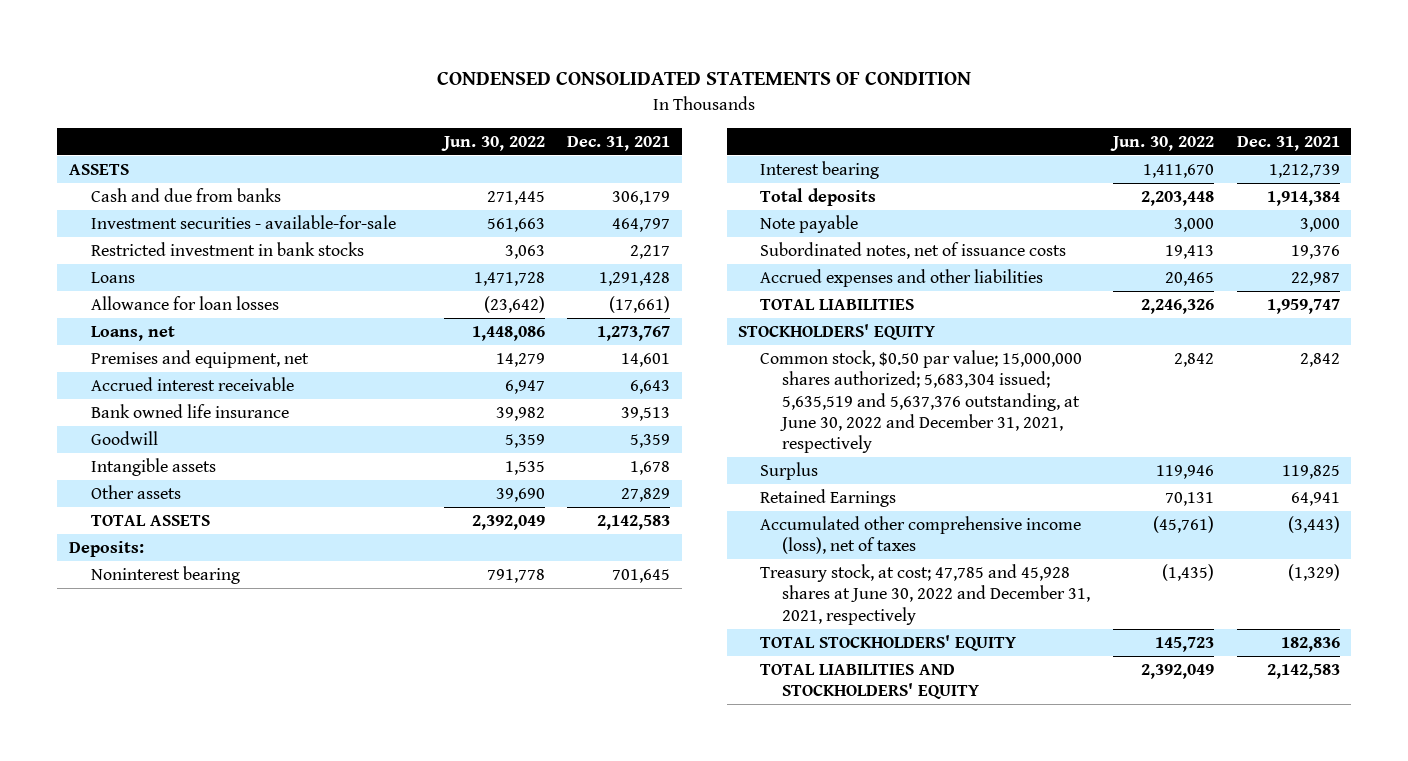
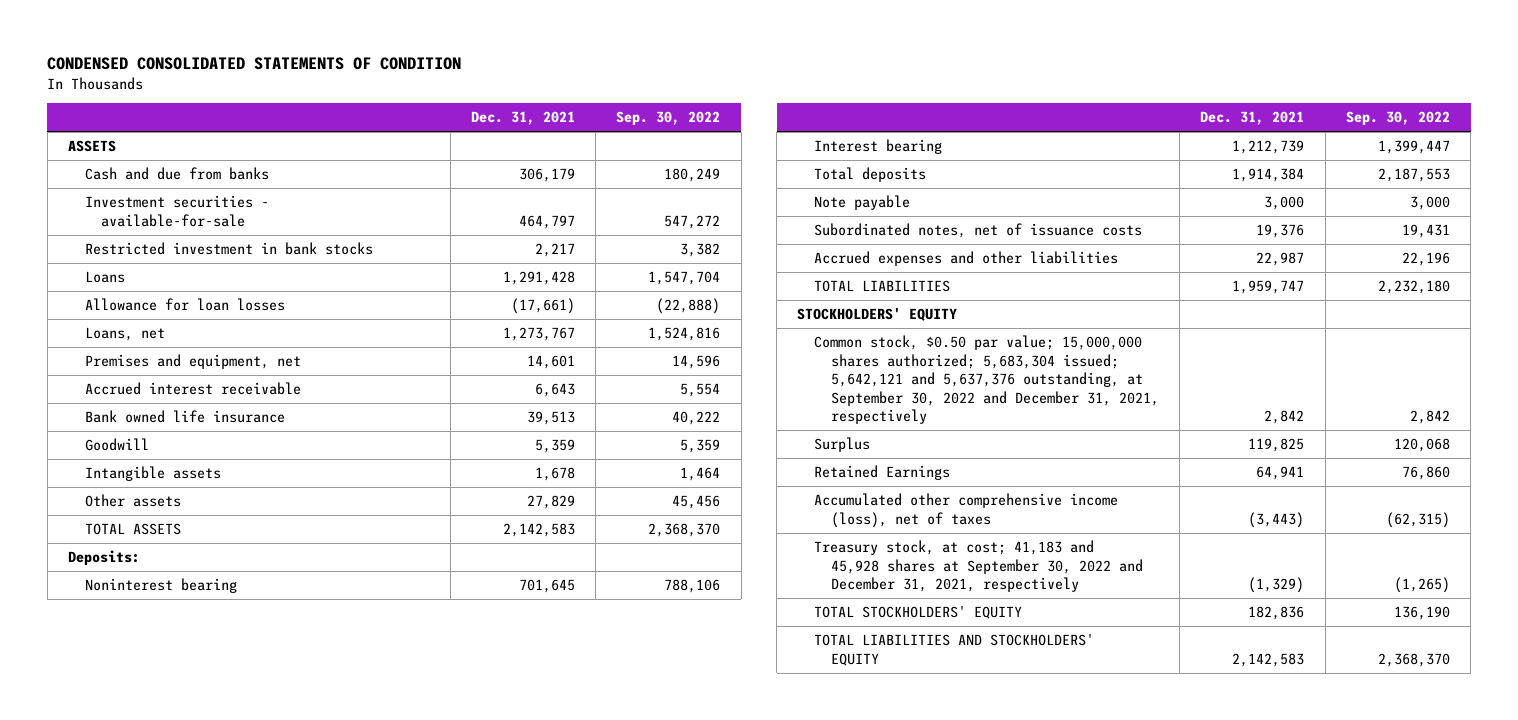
[440,135,545,151] Jun. 30, 2022 -> none
none -> [616,111,721,126] Sep. 30, 2022
[760,350,1083,454] Common stock, $0.50 par value; 15,000,000 shares authorized; 5,683,304 issued; 5,635,519 and 5,637,376 outstanding, at June 30, 2022 and December 31, 2021, respectively -> [814,335,1159,425] Common stock, $0.50 par value; 15,000,000 shares authorized; 5,683,304 issued; 5,642,121 and 5,637,376 outstanding, at September 30, 2022 and December 31, 2021, respectively
[760,564,1091,625] Treasury stock, at cost; 47,785 and 45,928 shares at June 30, 2022 and December 31, 2021, respectively -> [814,540,1143,593] Treasury stock, at cost; 41,183 and 45,928 shares at September 30, 2022 and December 31, 2021, respectively

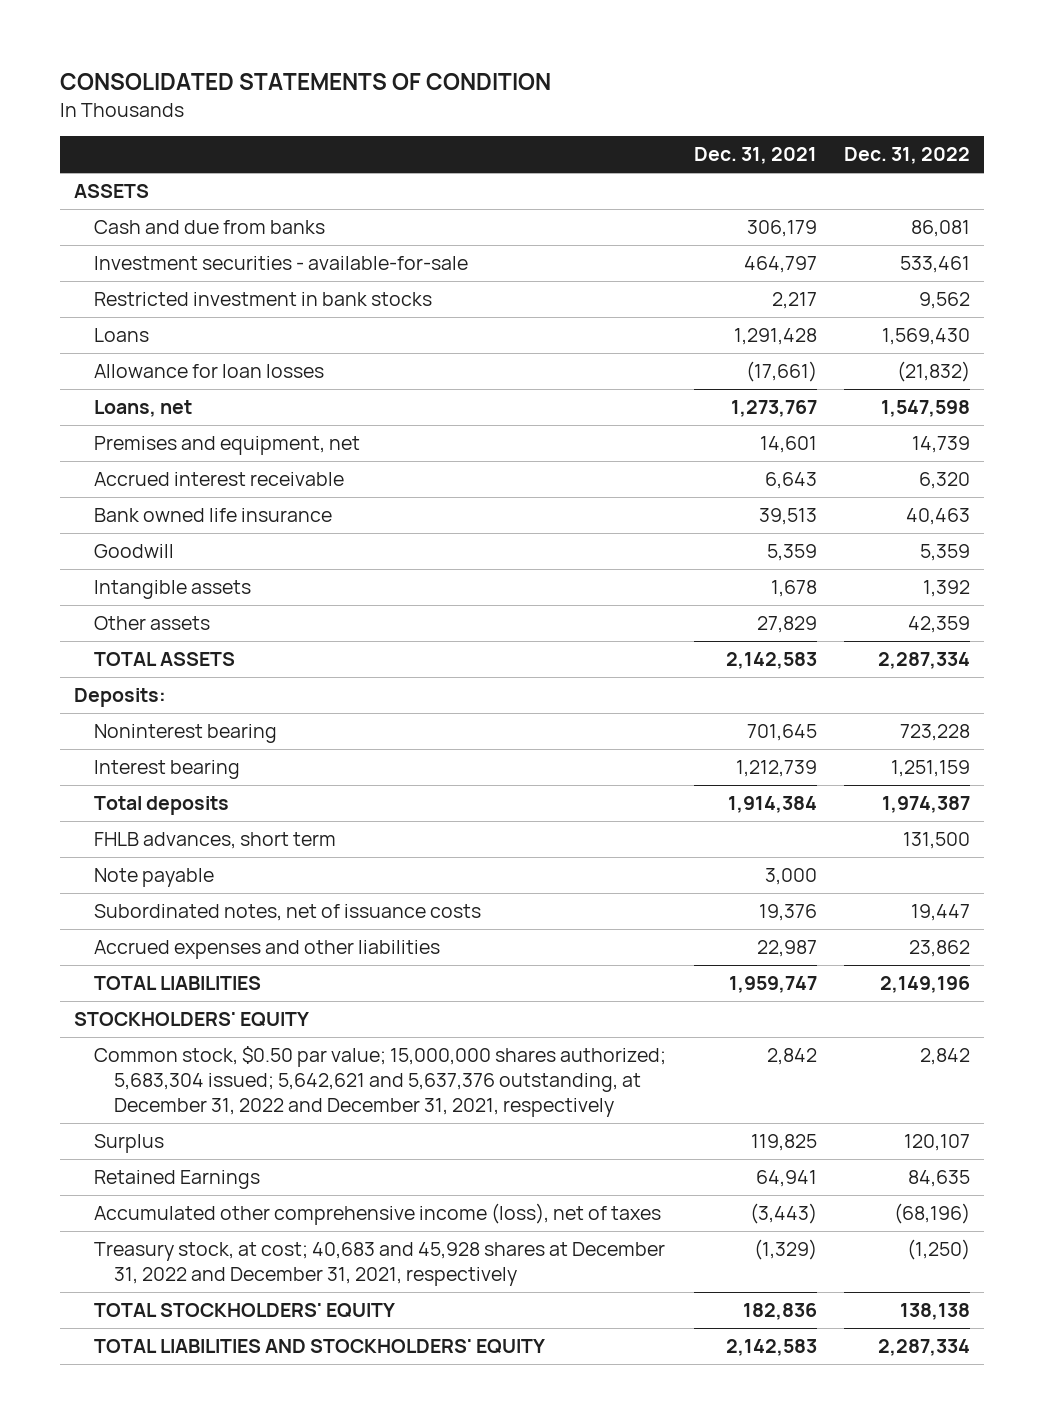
[47,57,462,71] CONDENSED CONSOLIDATED STATEMENTS OF CONDITION -> [59,73,551,91] CONSOLIDATED STATEMENTS OF CONDITION
[616,111,721,126] Sep. 30, 2022 -> none
none -> [844,147,971,165] Dec. 31, 2022
none -> [93,832,336,850] FHLB advances, short term
[814,335,1159,425] Common stock, $0.50 par value; 15,000,000 shares authorized; 5,683,304 issued; 5,642,121 and 5,637,376 outstanding, at September 30, 2022 and December 31, 2021, respectively -> [93,1046,666,1117] Common stock, $0.50 par value; 15,000,000 shares authorized; 5,683,304 issued; 5,642,621 and 5,637,376 outstanding, at December 31, 2022 and December 31, 2021, respectively
[814,540,1143,593] Treasury stock, at cost; 41,183 and 45,928 shares at September 30, 2022 and December 31, 2021, respectively -> [93,1242,665,1286] Treasury stock, at cost; 40,683 and 45,928 shares at December 31, 2022 and December 31, 2021, respectively

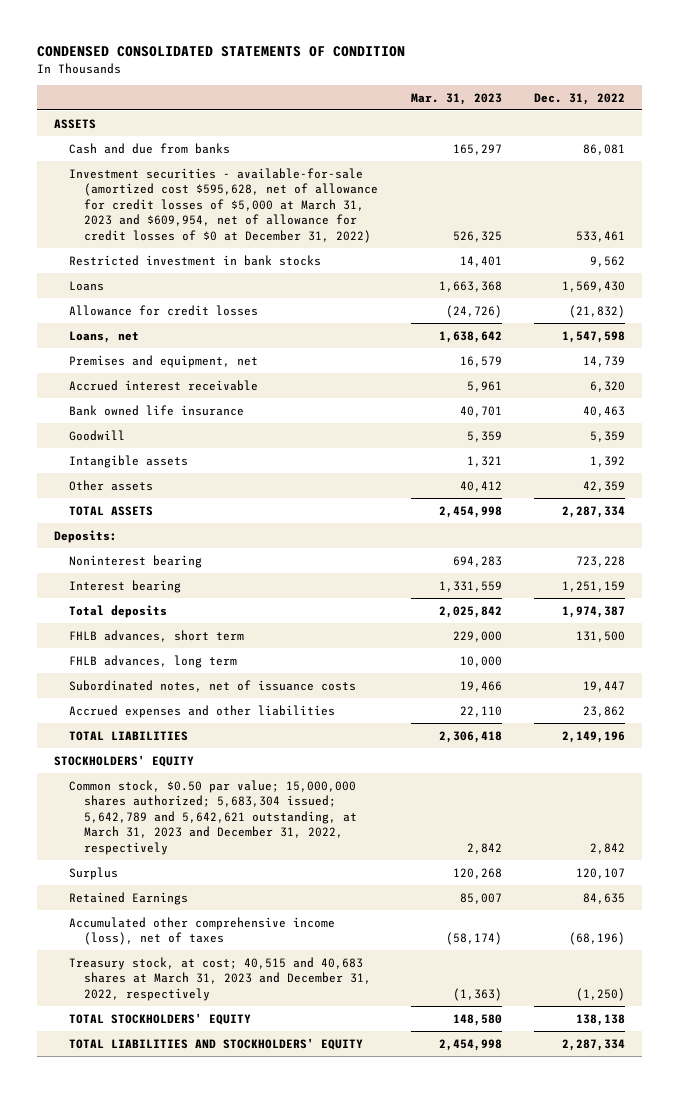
[59,73,551,91] CONSOLIDATED STATEMENTS OF CONDITION -> [37,46,406,58] CONDENSED CONSOLIDATED STATEMENTS OF CONDITION
[693,147,817,165] Dec. 31, 2021 -> none
none -> [410,92,502,105] Mar. 31, 2023
[93,256,468,271] Investment securities - available-for-sale -> [68,167,378,243] Investment securities - available-for-sale (amortized cost $595,628, net of allowance for credit losses of $5,000 at March 31, 2023 and $609,954, net of allowance for credit losses of $0 at December 31, 2022)
[93,364,324,379] Allowance for loan losses -> [68,304,258,316] Allowance for credit losses
[93,868,214,888] Note payable -> none
none -> [68,654,237,668] FHLB advances, long term
[93,1046,666,1117] Common stock, $0.50 par value; 15,000,000 shares authorized; 5,683,304 issued; 5,642,621 and 5,637,376 outstanding, at December 31, 2022 and December 31, 2021, respectively -> [68,779,357,855] Common stock, $0.50 par value; 15,000,000 shares authorized; 5,683,304 issued; 5,642,789 and 5,642,621 outstanding, at March 31, 2023 and December 31, 2022, respectively
[93,1242,665,1286] Treasury stock, at cost; 40,683 and 45,928 shares at December 31, 2022 and December 31, 2021, respectively -> [68,956,371,1001] Treasury stock, at cost; 40,515 and 40,683 shares at March 31, 2023 and December 31, 2022, respectively

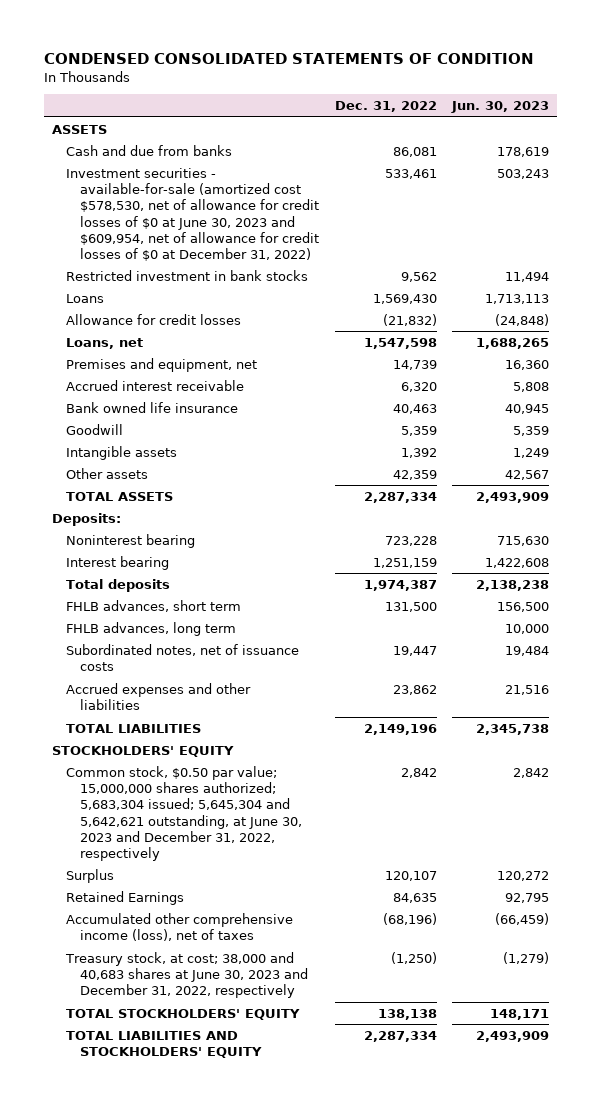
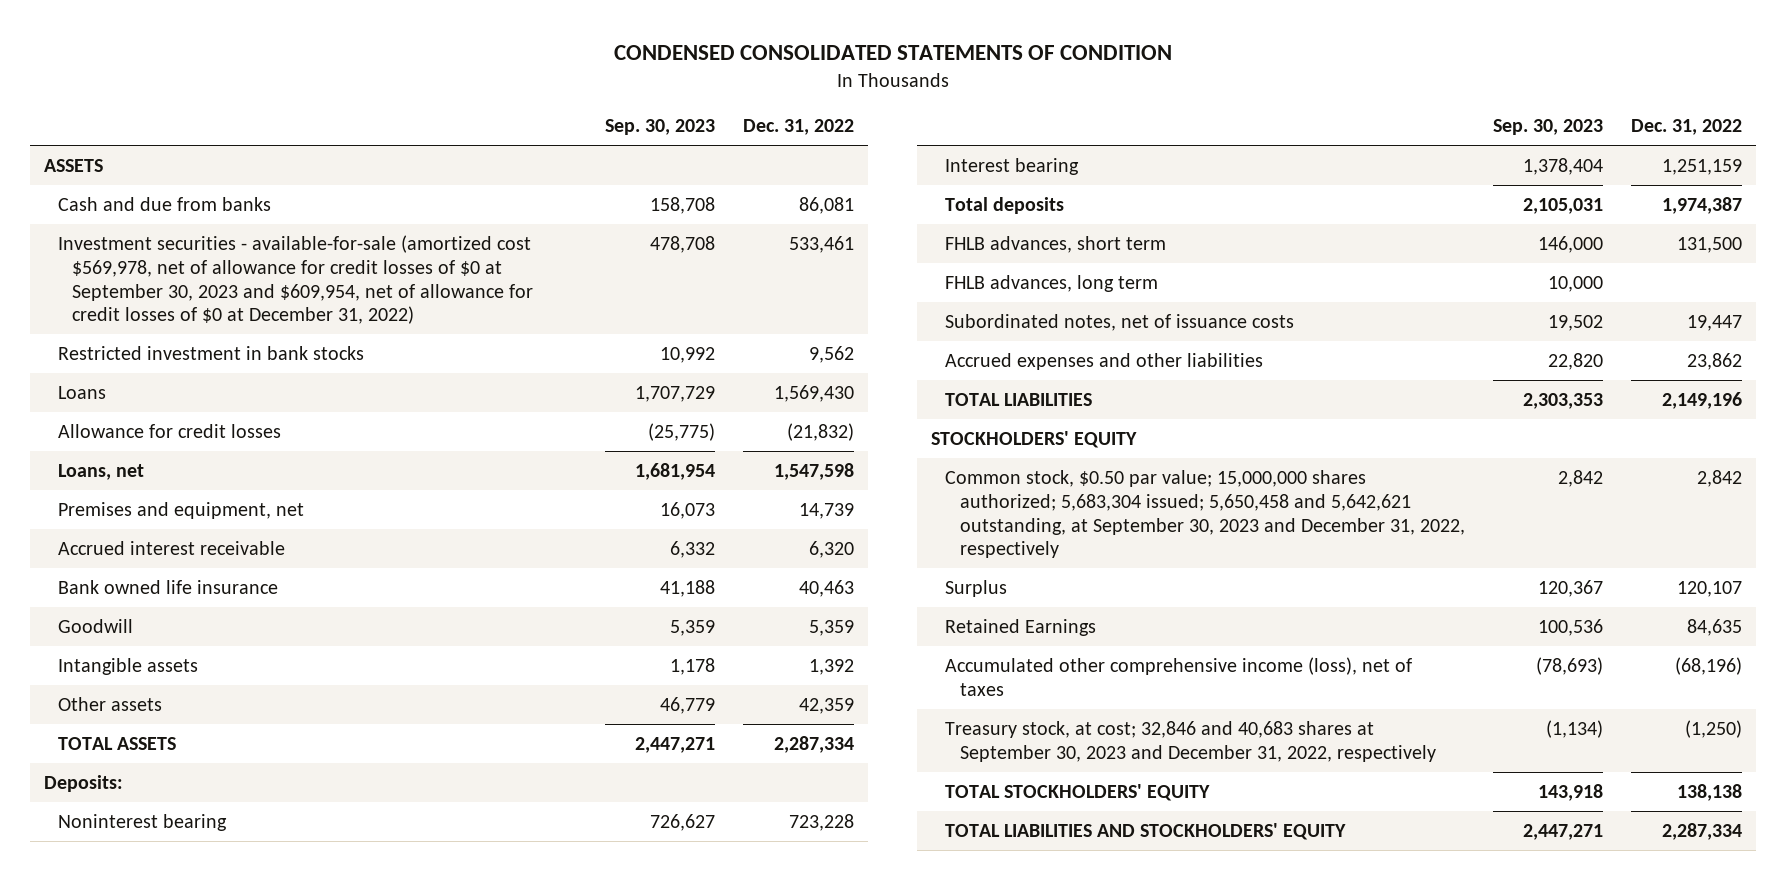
[451,101,550,114] Jun. 30, 2023 -> none
none -> [605,119,716,136] Sep. 30, 2023
[65,167,319,261] Investment securities - available-for-sale (amortized cost $578,530, net of allowance for credit losses of $0 at June 30, 2023 and $609,954, net of allowance for credit losses of $0 at December 31, 2022) -> [57,234,534,325] Investment securities - available-for-sale (amortized cost $569,978, net of allowance for credit losses of $0 at September 30, 2023 and $609,954, net of allowance for credit losses of $0 at December 31, 2022)
[65,765,302,861] Common stock, $0.50 par value; 15,000,000 shares authorized; 5,683,304 issued; 5,645,304 and 5,642,621 outstanding, at June 30, 2023 and December 31, 2022, respectively -> [945,469,1465,559] Common stock, $0.50 par value; 15,000,000 shares authorized; 5,683,304 issued; 5,650,458 and 5,642,621 outstanding, at September 30, 2023 and December 31, 2022, respectively
[64,951,308,999] Treasury stock, at cost; 38,000 and 40,683 shares at June 30, 2023 and December 31, 2022, respectively -> [945,720,1436,762] Treasury stock, at cost; 32,846 and 40,683 shares at September 30, 2023 and December 31, 2022, respectively

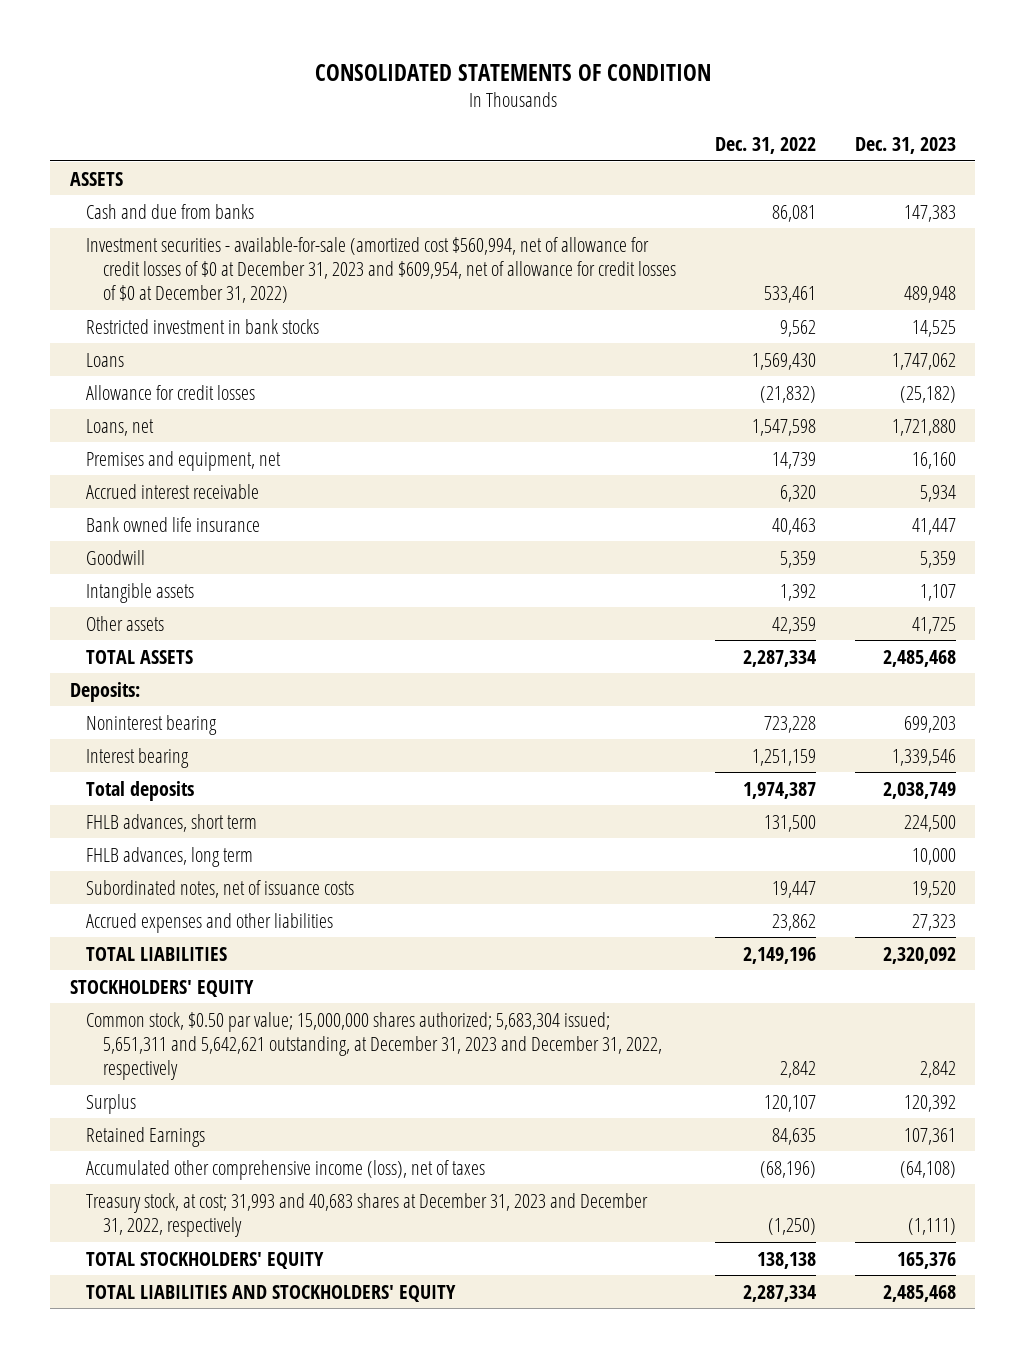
[613,45,1172,61] CONDENSED CONSOLIDATED STATEMENTS OF CONDITION -> [314,63,711,81] CONSOLIDATED STATEMENTS OF CONDITION
[605,119,716,136] Sep. 30, 2023 -> none
none -> [854,136,956,154] Dec. 31, 2023
[57,234,534,325] Investment securities - available-for-sale (amortized cost $569,978, net of allowance for credit losses of $0 at September 30, 2023 and $609,954, net of allowance for credit losses of $0 at December 31, 2022) -> [86,236,676,304] Investment securities - available-for-sale (amortized cost $560,994, net of allowance for credit losses of $0 at December 31, 2023 and $609,954, net of allowance for credit losses of $0 at December 31, 2022)
[945,469,1465,559] Common stock, $0.50 par value; 15,000,000 shares authorized; 5,683,304 issued; 5,650,458 and 5,642,621 outstanding, at September 30, 2023 and December 31, 2022, respectively -> [86,1011,662,1081] Common stock, $0.50 par value; 15,000,000 shares authorized; 5,683,304 issued; 5,651,311 and 5,642,621 outstanding, at December 31, 2023 and December 31, 2022, respectively
[945,720,1436,762] Treasury stock, at cost; 32,846 and 40,683 shares at September 30, 2023 and December 31, 2022, respectively -> [86,1192,649,1237] Treasury stock, at cost; 31,993 and 40,683 shares at December 31, 2023 and December 31, 2022, respectively

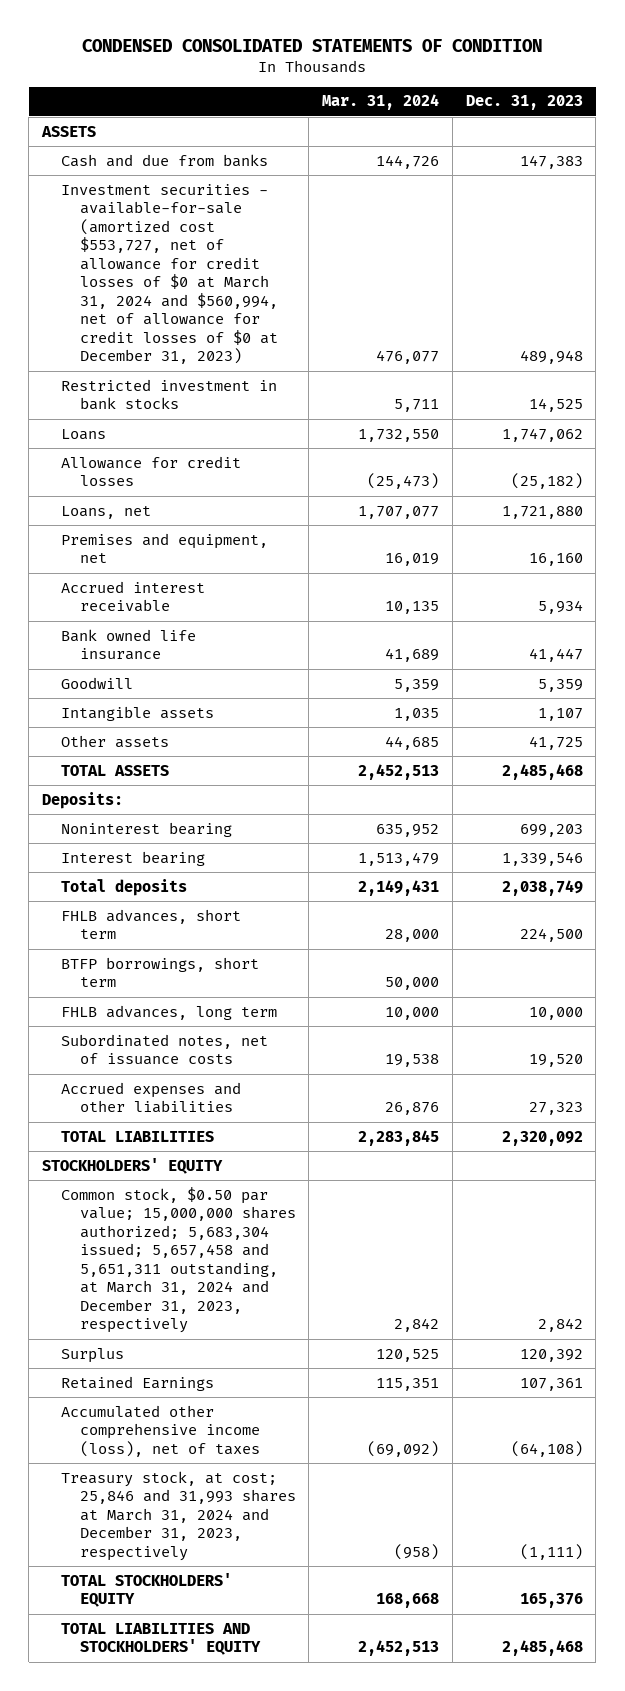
[314,63,711,81] CONSOLIDATED STATEMENTS OF CONDITION -> [82,38,543,52] CONDENSED CONSOLIDATED STATEMENTS OF CONDITION
[714,136,816,154] Dec. 31, 2022 -> none
none -> [322,94,440,111] Mar. 31, 2024
[86,236,676,304] Investment securities - available-for-sale (amortized cost $560,994, net of allowance for credit losses of $0 at December 31, 2023 and $609,954, net of allowance for credit losses of $0 at December 31, 2022) -> [60,183,278,365] Investment securities - available-for-sale (amortized cost $553,727, net of allowance for credit losses of $0 at March 31, 2024 and $560,994, net of allowance for credit losses of $0 at December 31, 2023)
none -> [60,956,259,988] BTFP borrowings, short term
[86,1011,662,1081] Common stock, $0.50 par value; 15,000,000 shares authorized; 5,683,304 issued; 5,651,311 and 5,642,621 outstanding, at December 31, 2023 and December 31, 2022, respectively -> [60,1186,296,1334] Common stock, $0.50 par value; 15,000,000 shares authorized; 5,683,304 issued; 5,657,458 and 5,651,311 outstanding, at March 31, 2024 and December 31, 2023, respectively
[86,1192,649,1237] Treasury stock, at cost; 31,993 and 40,683 shares at December 31, 2023 and December 31, 2022, respectively -> [60,1470,296,1561] Treasury stock, at cost; 25,846 and 31,993 shares at March 31, 2024 and December 31, 2023, respectively

